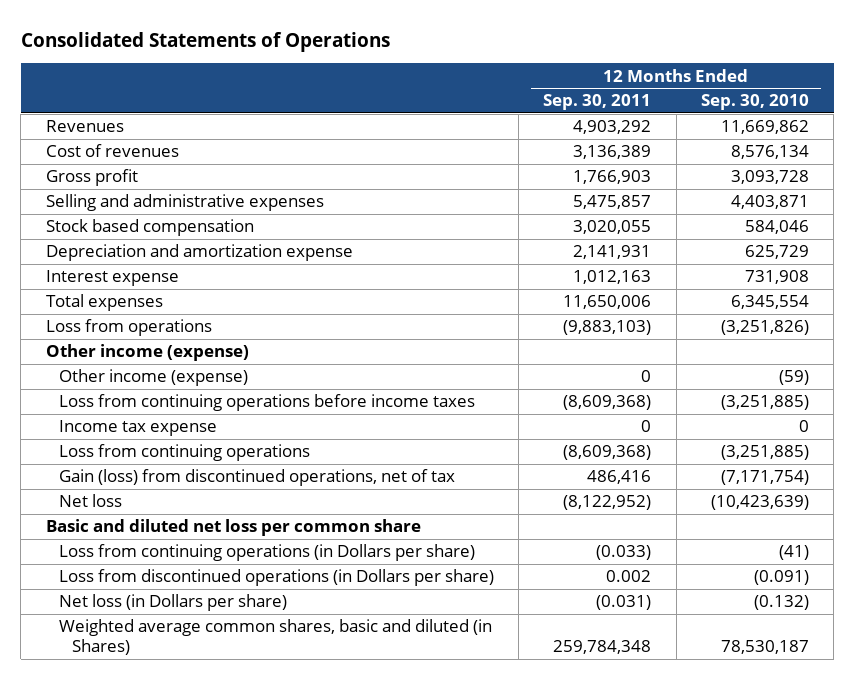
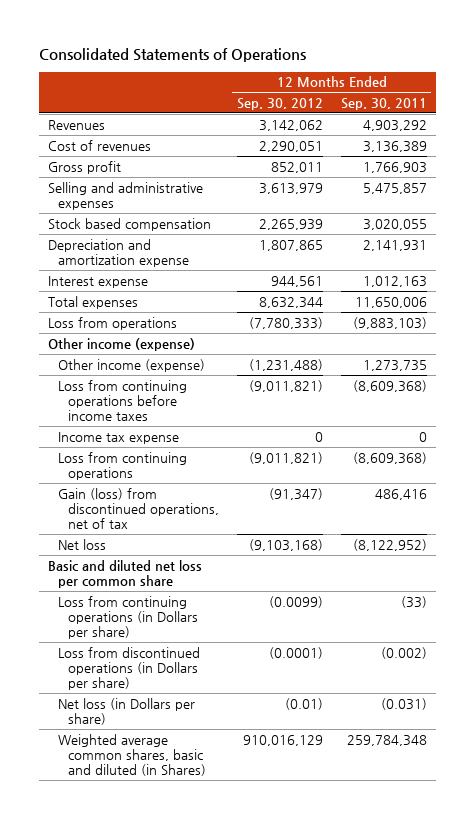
[700,94,809,111] Sep. 30, 2010 -> none
none -> [236,98,323,111] Sep. 30, 2012
[641,370,652,383] 0 -> [362,359,427,371] 1,273,735
[596,545,652,561] (0.033) -> [400,595,427,608] (33)
[606,570,652,583] 0.002 -> [380,646,427,659] (0.002)

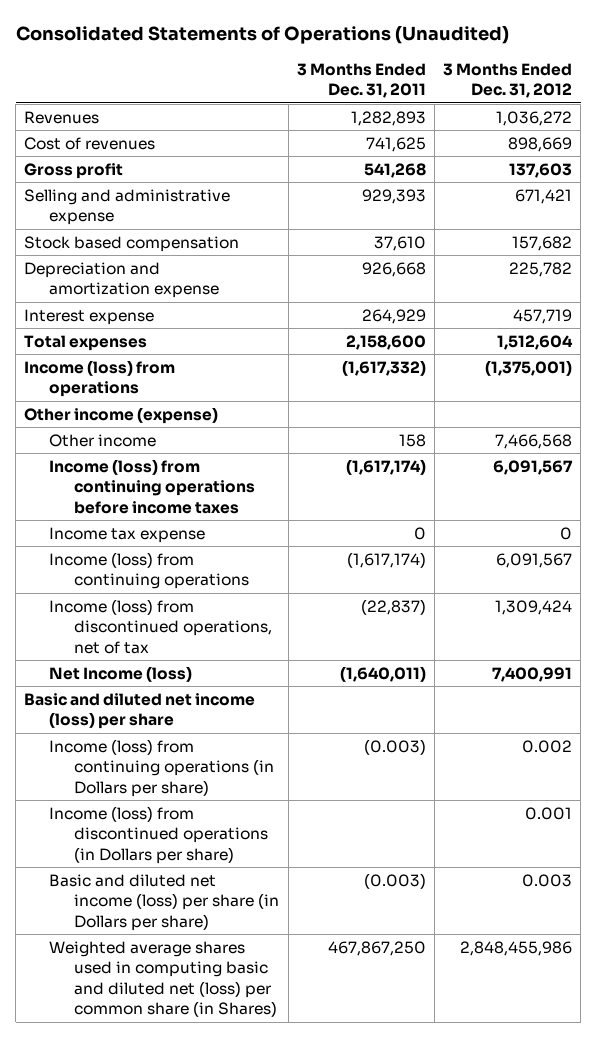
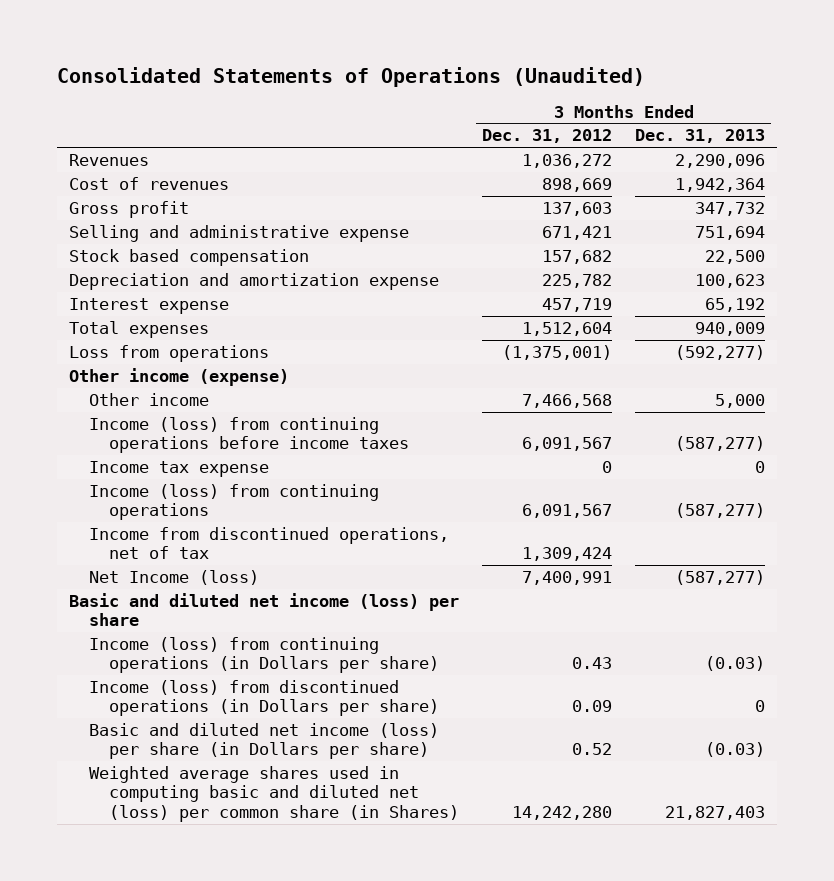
[296,62,426,99] 3 Months Ended Dec. 31, 2011 -> none
none -> [635,129,766,144] Dec. 31, 2013
[24,359,176,398] Income (loss) from operations -> [68,344,269,362] Loss from operations
[49,598,273,654] Income (loss) from discontinued operations, net of tax -> [88,526,449,560] Income from discontinued operations, net of tax
[522,739,573,753] 0.002 -> [572,657,613,670] 0.43
[525,806,573,820] 0.001 -> [572,700,613,713] 0.09
[522,873,573,887] 0.003 -> [572,743,613,756] 0.52
[460,940,573,956] 2,848,455,986 -> [512,805,613,820] 14,242,280

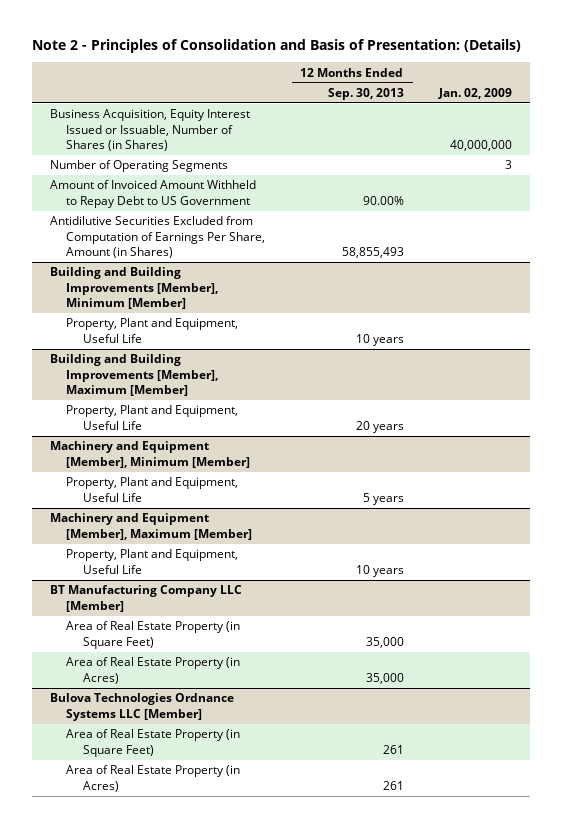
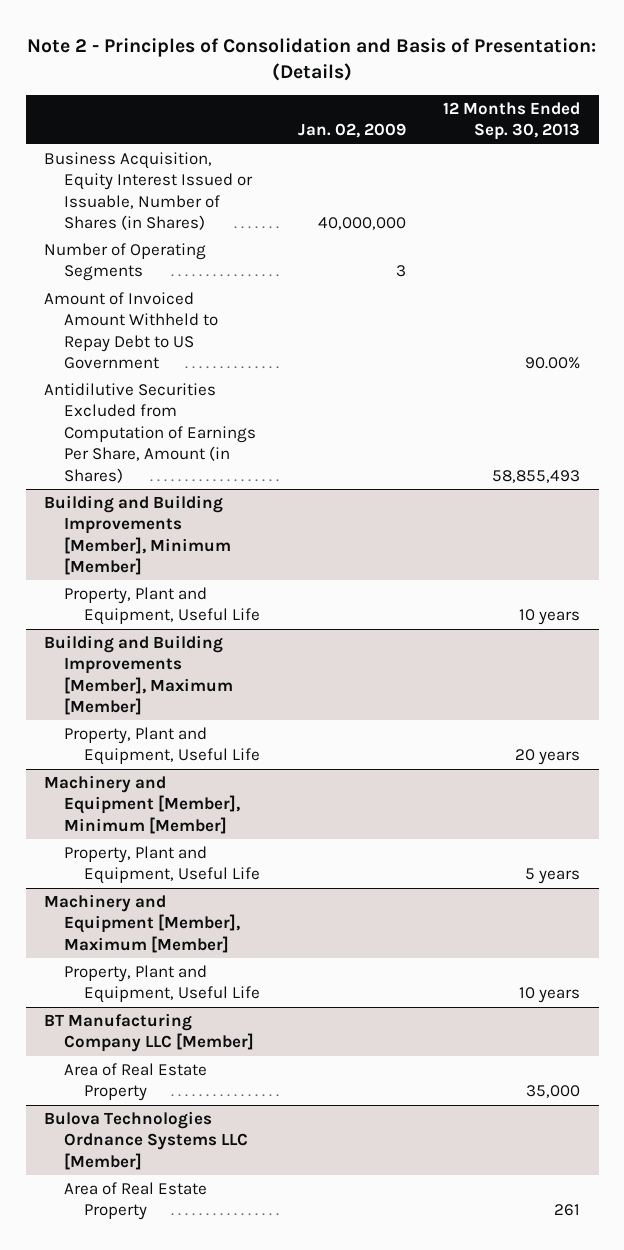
[66,657,241,684] Area of Real Estate Property (in Acres) -> none
[66,621,241,649] Area of Real Estate Property (in Square Feet) -> [64,1062,208,1102] Area of Real Estate Property
[66,765,241,792] Area of Real Estate Property (in Acres) -> none
[66,729,241,757] Area of Real Estate Property (in Square Feet) -> [64,1181,208,1221] Area of Real Estate Property

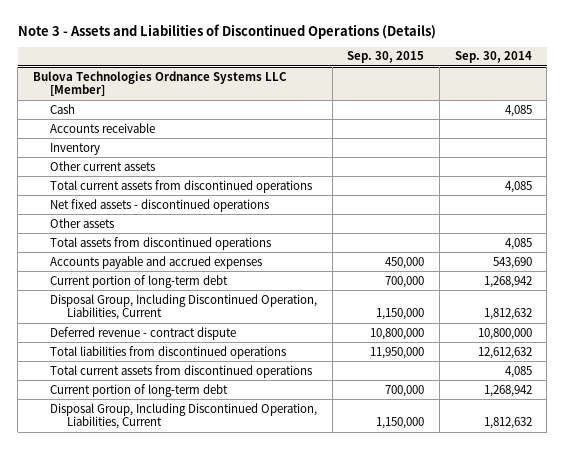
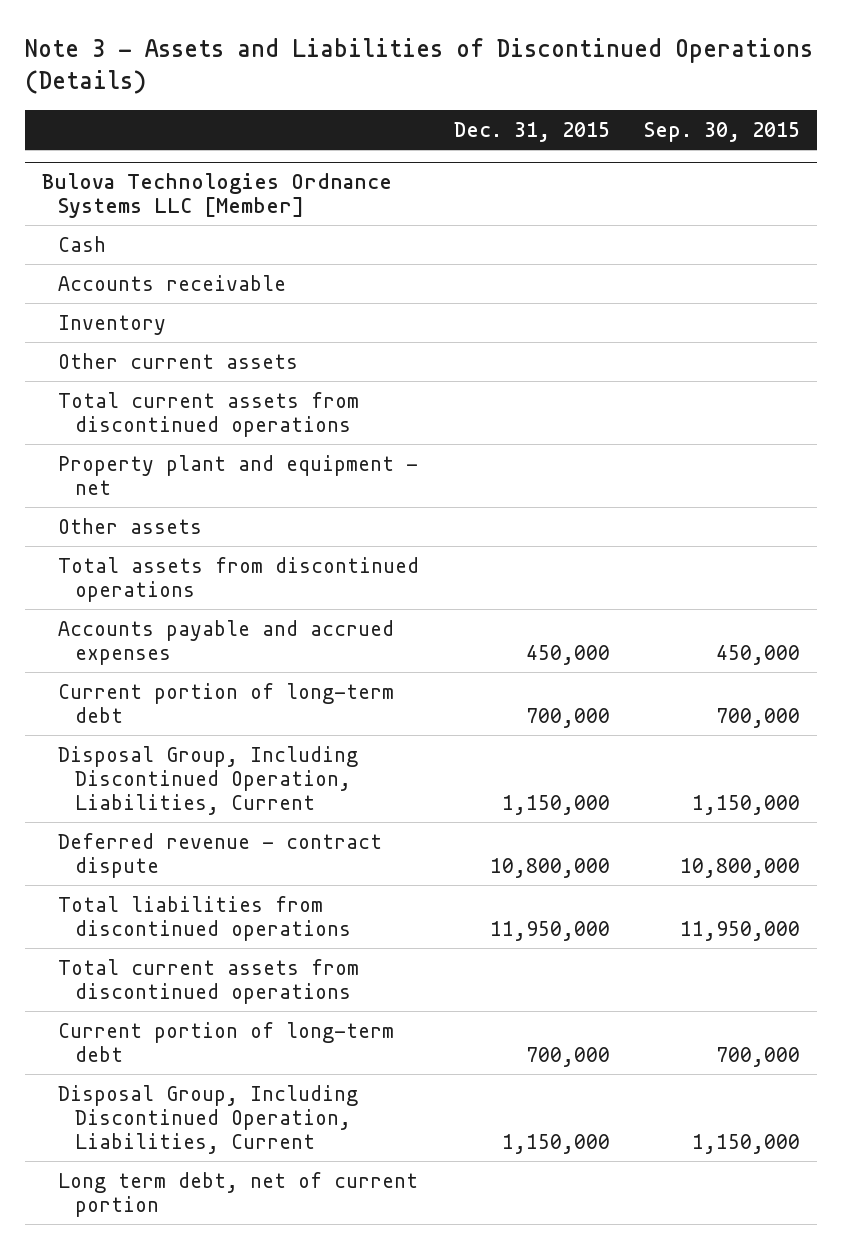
[454,51,532,64] Sep. 30, 2014 -> none
none -> [453,121,610,142] Dec. 31, 2015
[49,198,269,212] Net fixed assets - discontinued operations -> [58,454,419,495] Property plant and equipment - net
none -> [58,1171,419,1217] Long term debt, net of current portion

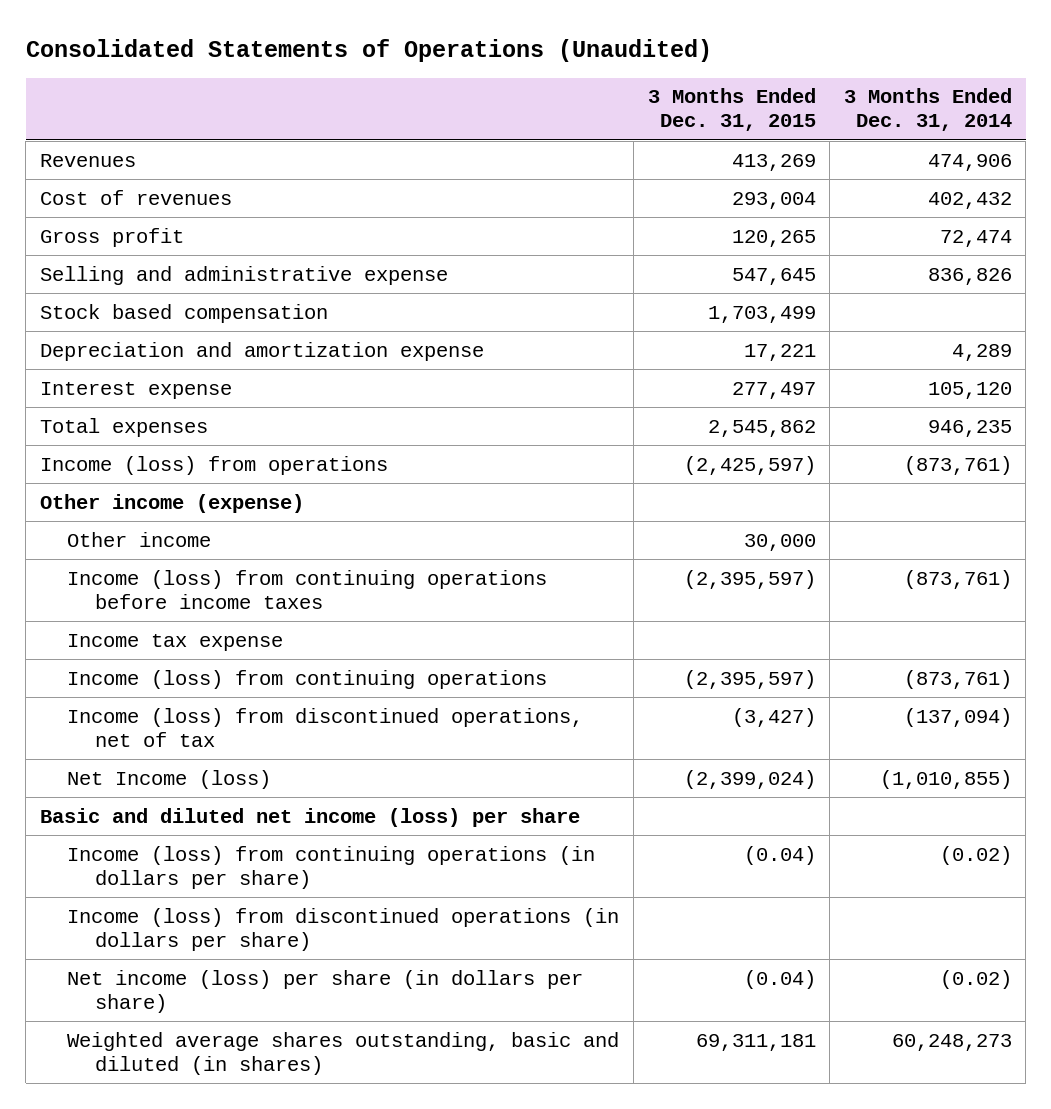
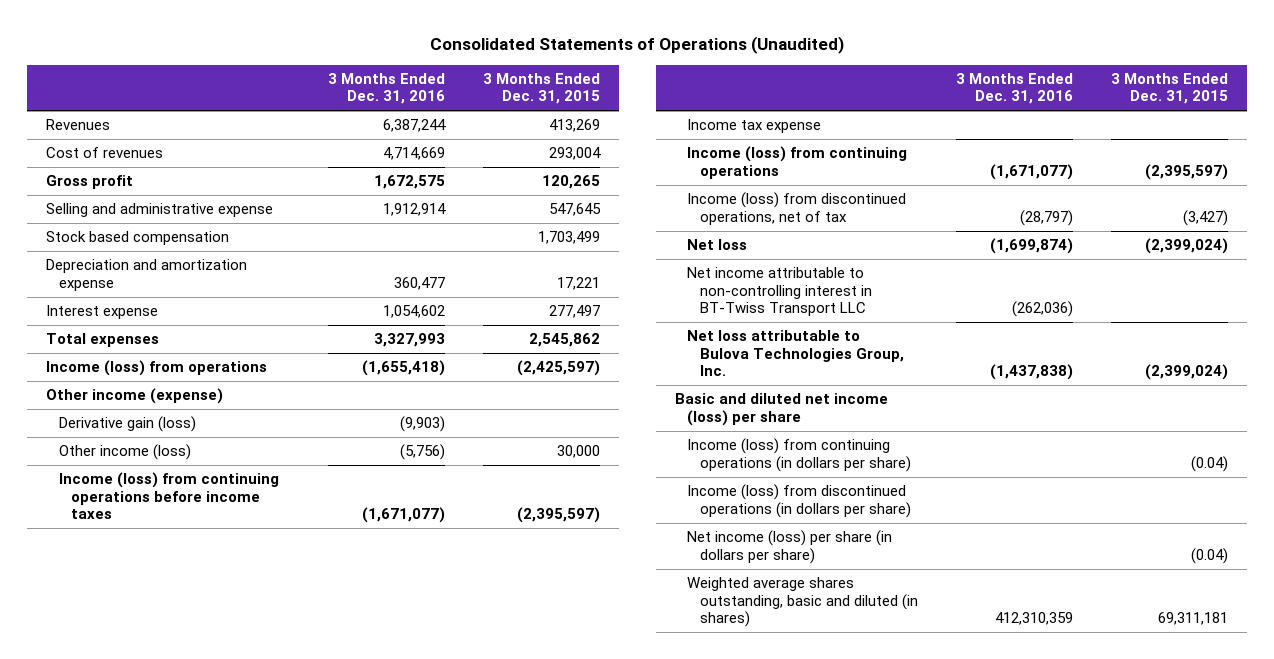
[843,88,1012,132] 3 Months Ended Dec. 31, 2014 -> none
none -> [327,72,445,105] 3 Months Ended Dec. 31, 2016
none -> [58,416,196,433] Derivative gain (loss)
[67,531,212,547] Other income -> [58,444,191,461] Other income (loss)
none -> [687,239,748,251] Net loss
none -> [687,267,873,317] Net income attributable to non-controlling interest in BT-Twiss Transport LLC
[67,769,272,789] Net Income (loss) -> [687,330,905,377] Net loss attributable to Bulova Technologies Group, Inc.

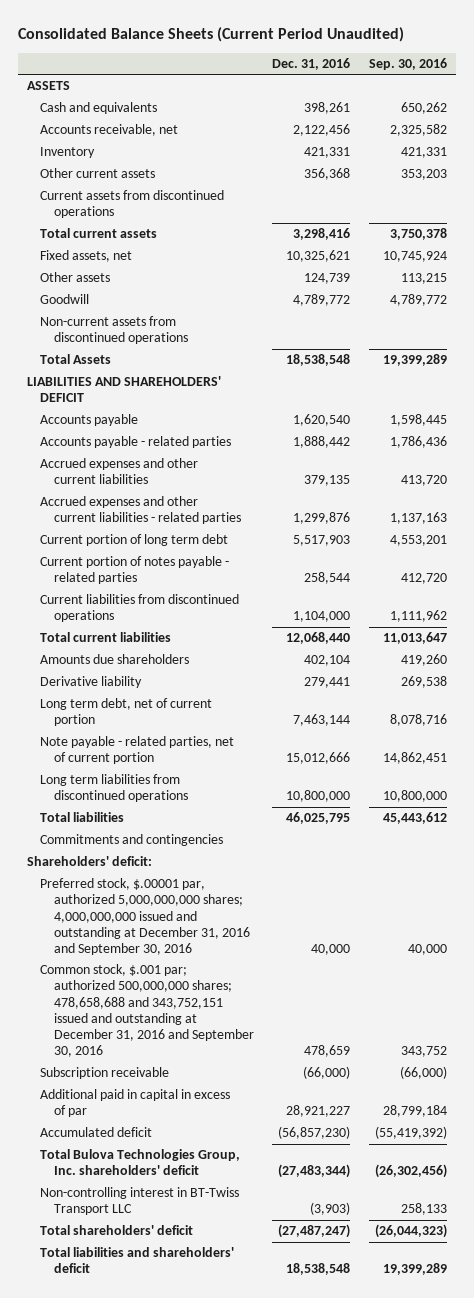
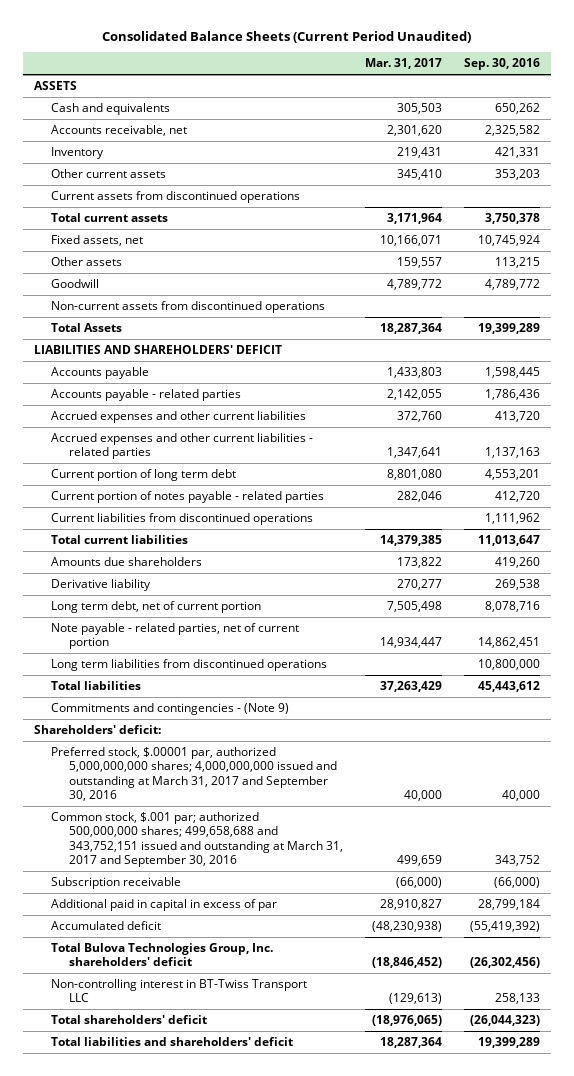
[272,58,351,71] Dec. 31, 2016 -> none
none -> [364,58,442,70] Mar. 31, 2017
[40,834,224,847] Commitments and contingencies -> [51,702,290,715] Commitments and contingencies - (Note 9)
[40,878,250,956] Preferred stock, $.00001 par, authorized 5,000,000,000 shares; 4,000,000,000 issued and outstanding at December 31, 2016 and September 30, 2016 -> [51,746,337,802] Preferred stock, $.00001 par, authorized 5,000,000,000 shares; 4,000,000,000 issued and outstanding at March 31, 2017 and September 30, 2016
[40,964,254,1058] Common stock, $.001 par; authorized 500,000,000 shares; 478,658,688 and 343,752,151 issued and outstanding at December 31, 2016 and September 30, 2016 -> [51,811,343,868] Common stock, $.001 par; authorized 500,000,000 shares; 499,658,688 and 343,752,151 issued and outstanding at March 31, 2017 and September 30, 2016

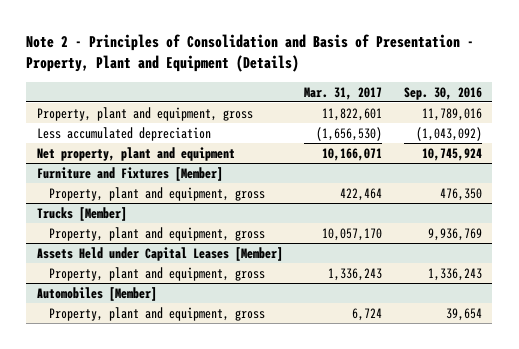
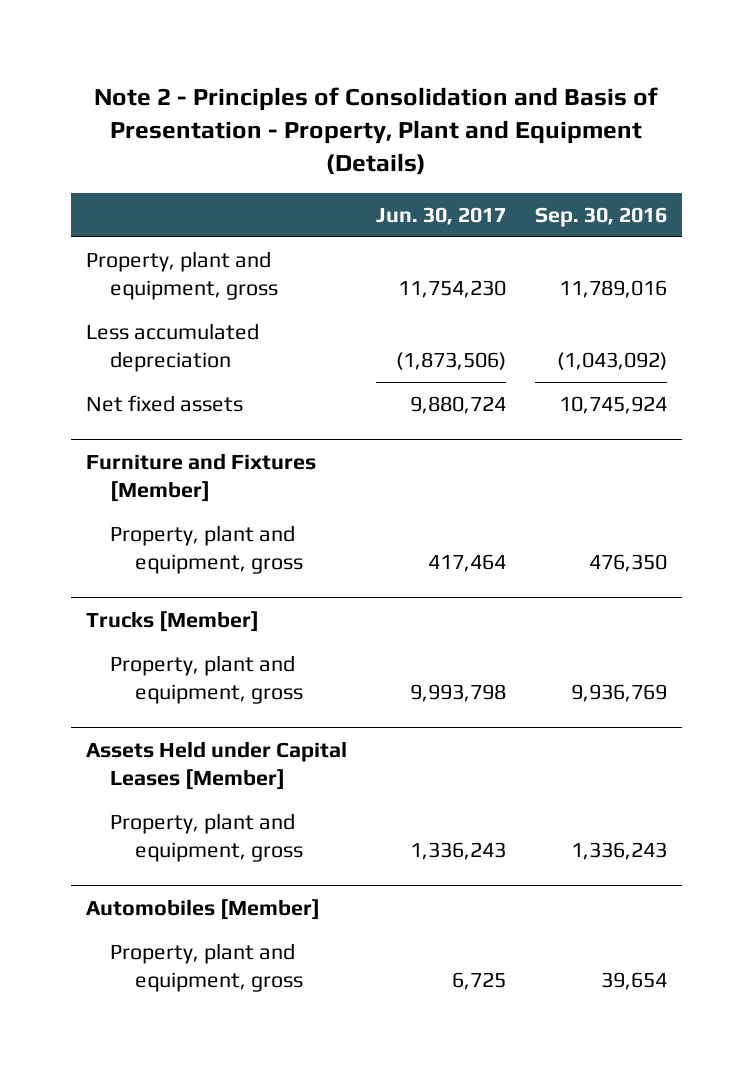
[304,86,383,100] Mar. 31, 2017 -> none
none -> [375,206,506,225] Jun. 30, 2017
[37,146,236,161] Net property, plant and equipment -> [85,394,243,412] Net fixed assets

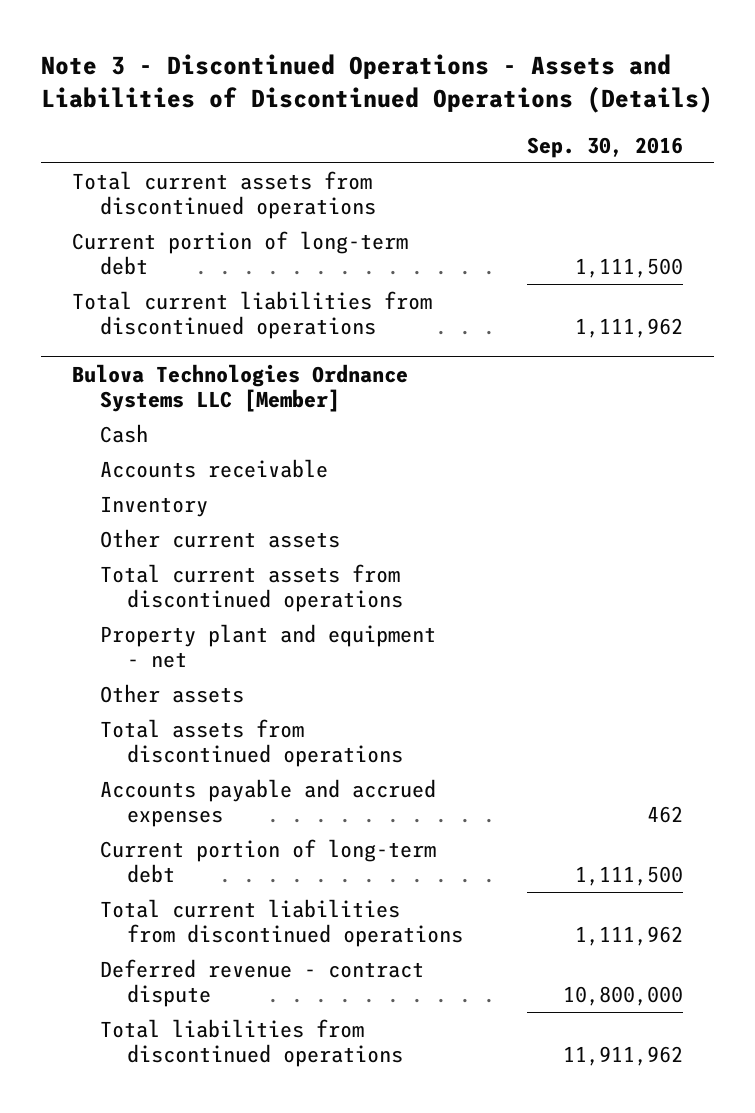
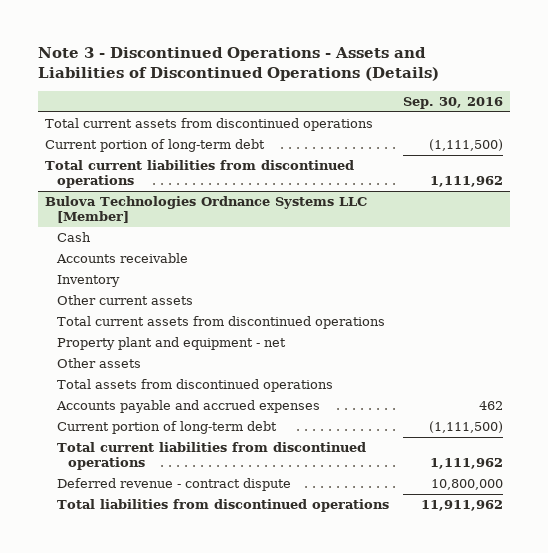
[574,258,683,279] 1,111,500 -> [428,139,503,152] (1,111,500)
[574,866,683,887] 1,111,500 -> [428,421,503,434] (1,111,500)

